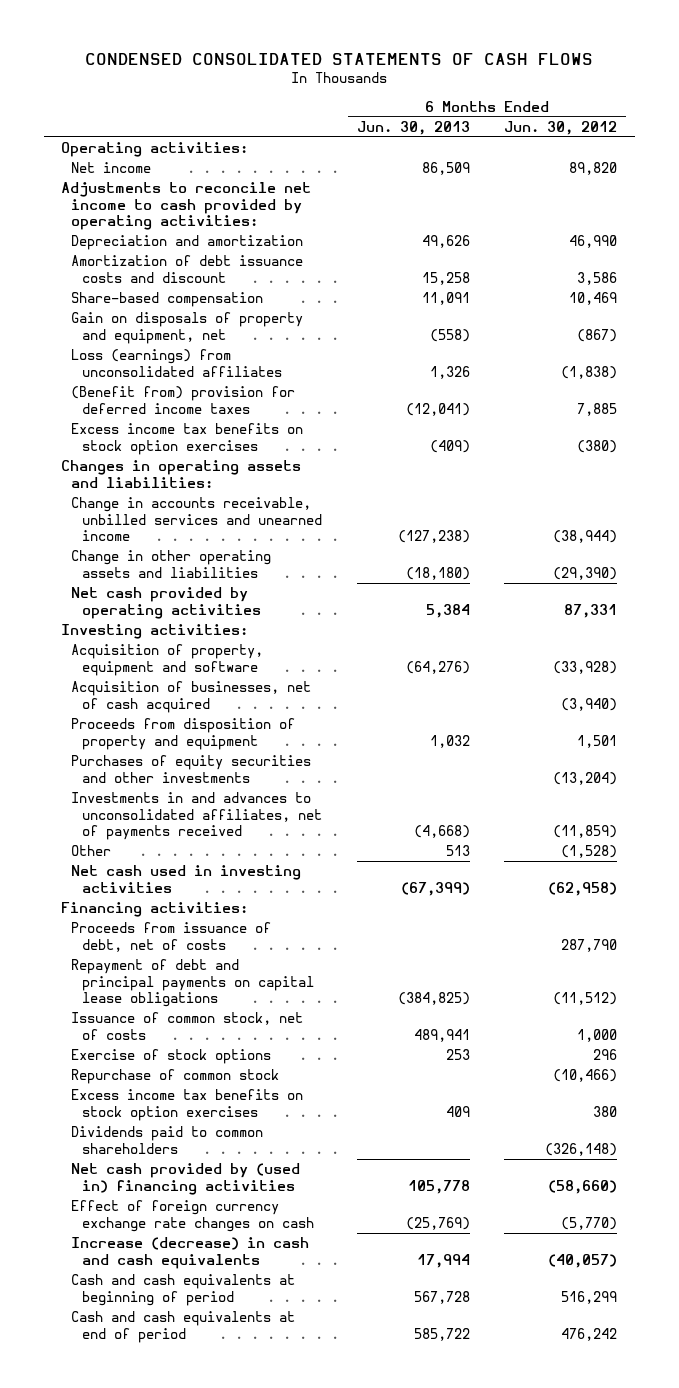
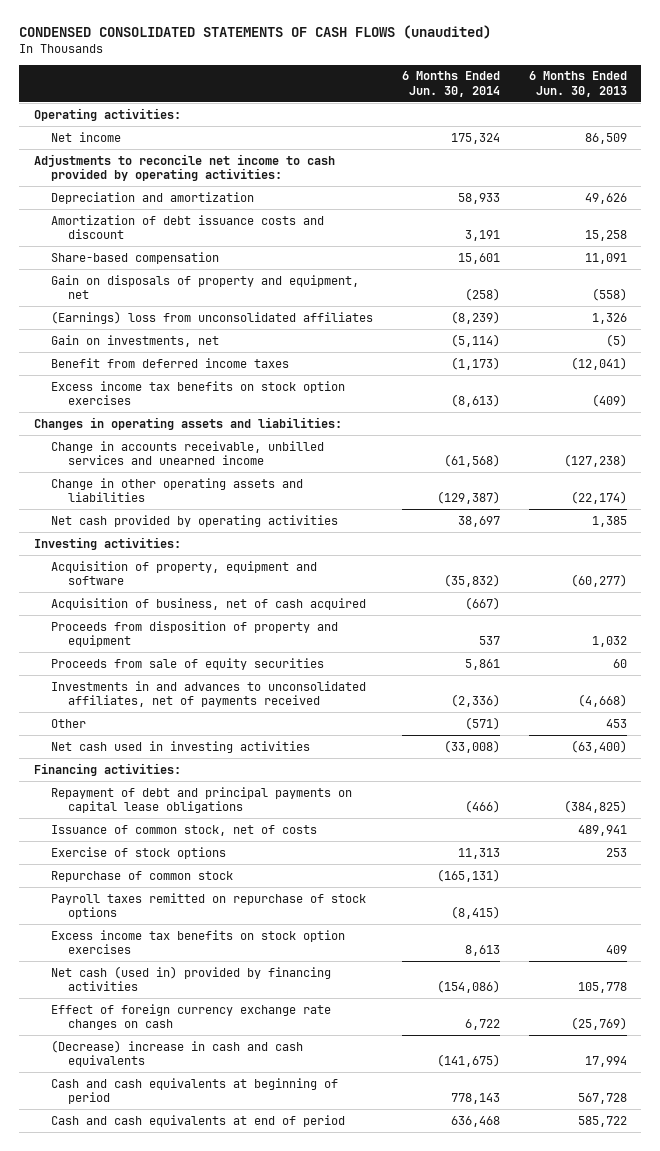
[85,52,594,65] CONDENSED CONSOLIDATED STATEMENTS OF CASH FLOWS -> [19,25,492,40] CONDENSED CONSOLIDATED STATEMENTS OF CASH FLOWS (unaudited)
[504,120,618,135] Jun. 30, 2012 -> none
none -> [401,71,500,97] 6 Months Ended Jun. 30, 2014
[71,349,282,377] Loss (earnings) from unconsolidated affiliates -> [50,310,373,324] (Earnings) loss from unconsolidated affiliates
none -> [50,334,219,347] Gain on investments, net
[71,386,296,414] (Benefit from) provision for deferred income taxes -> [50,357,289,368] Benefit from deferred income taxes
[405,566,470,580] (18,180) -> [570,490,627,504] (22,174)
[425,603,470,618] 5,384 -> [591,515,627,527] 1,385
[405,660,470,674] (64,276) -> [570,573,627,587] (60,277)
[71,681,312,713] Acquisition of businesses, net of cash acquired -> [50,597,366,610] Acquisition of business, net of cash acquired
[71,755,312,783] Purchases of equity securities and other investments -> none
none -> [50,657,324,670] Proceeds from sale of equity securities
[445,845,470,857] 513 -> [605,718,627,728] 453
[400,881,470,896] (67,399) -> [570,739,627,753] (63,400)
[71,922,272,952] Proceeds from issuance of debt, net of costs -> none
none -> [50,892,366,919] Payroll taxes remitted on repurchase of stock options
[71,1126,264,1154] Dividends paid to common shareholders -> none
[71,1163,301,1195] Net cash provided by (used in) financing activities -> [50,965,331,991] Net cash (used in) provided by financing activities
[71,1237,310,1269] Increase (decrease) in cash and cash equivalents -> [50,1039,303,1067] (Decrease) increase in cash and cash equivalents

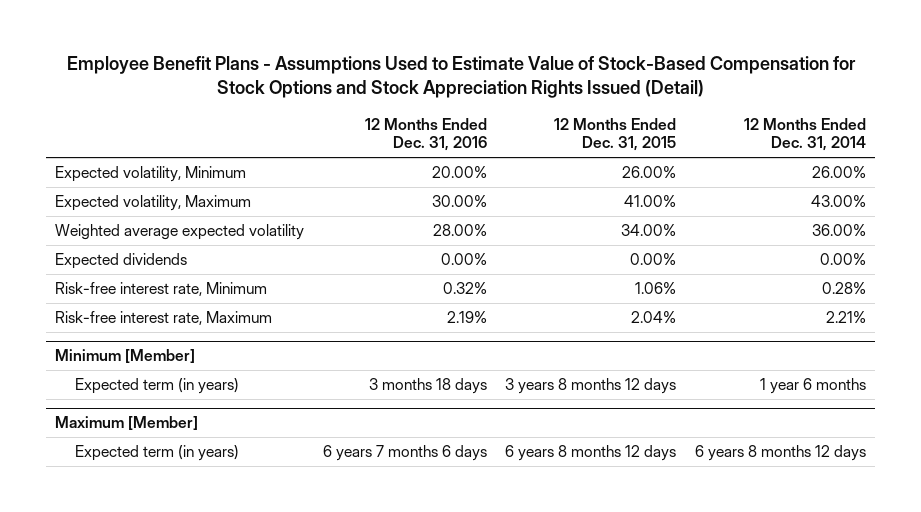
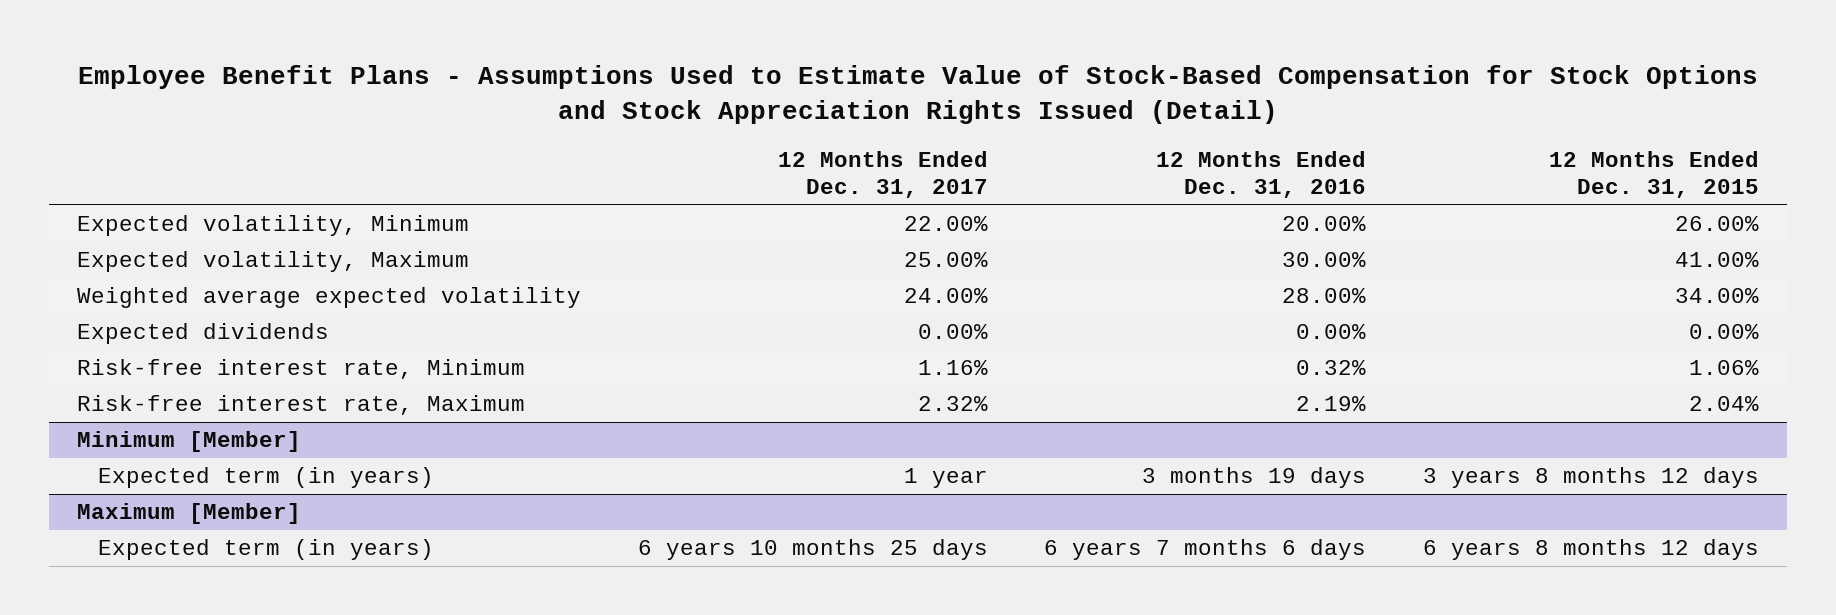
[743,117,866,152] 12 Months Ended Dec. 31, 2014 -> none
none -> [777,150,988,199] 12 Months Ended Dec. 31, 2017
[368,378,487,395] 3 months 18 days -> [1142,467,1367,489] 3 months 19 days

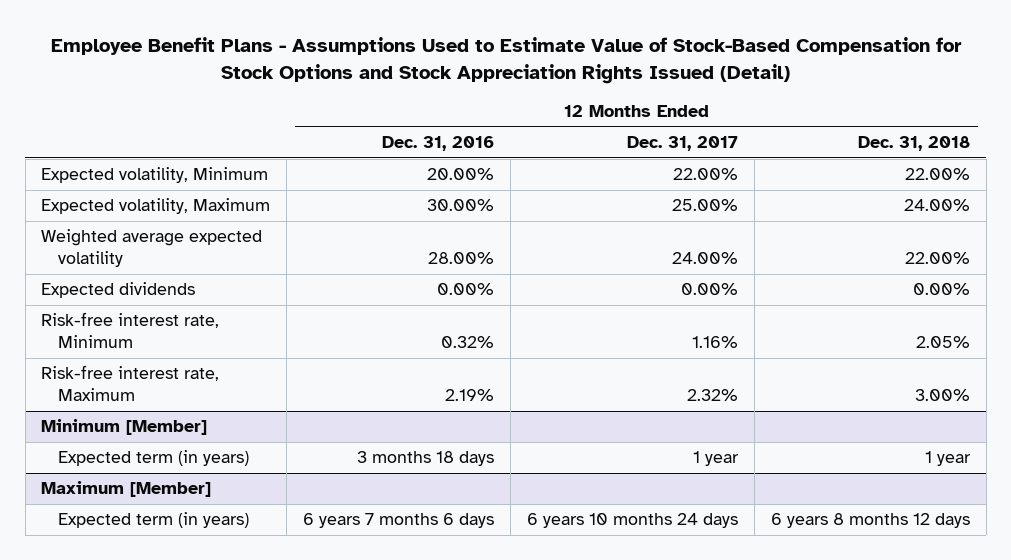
[1548,150,1759,199] 12 Months Ended Dec. 31, 2015 -> none
none -> [858,136,971,152] Dec. 31, 2018
[1142,467,1367,489] 3 months 19 days -> [357,451,495,467] 3 months 18 days
[637,539,988,561] 6 years 10 months 25 days -> [527,513,739,529] 6 years 10 months 24 days

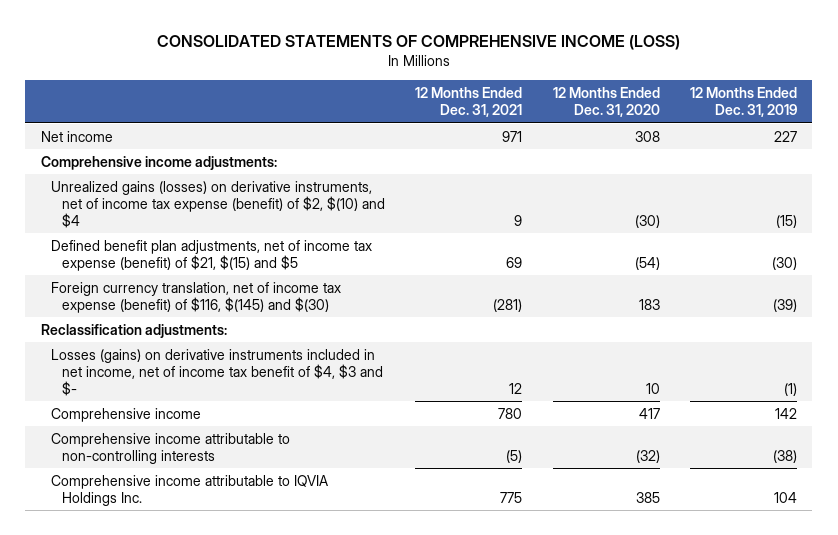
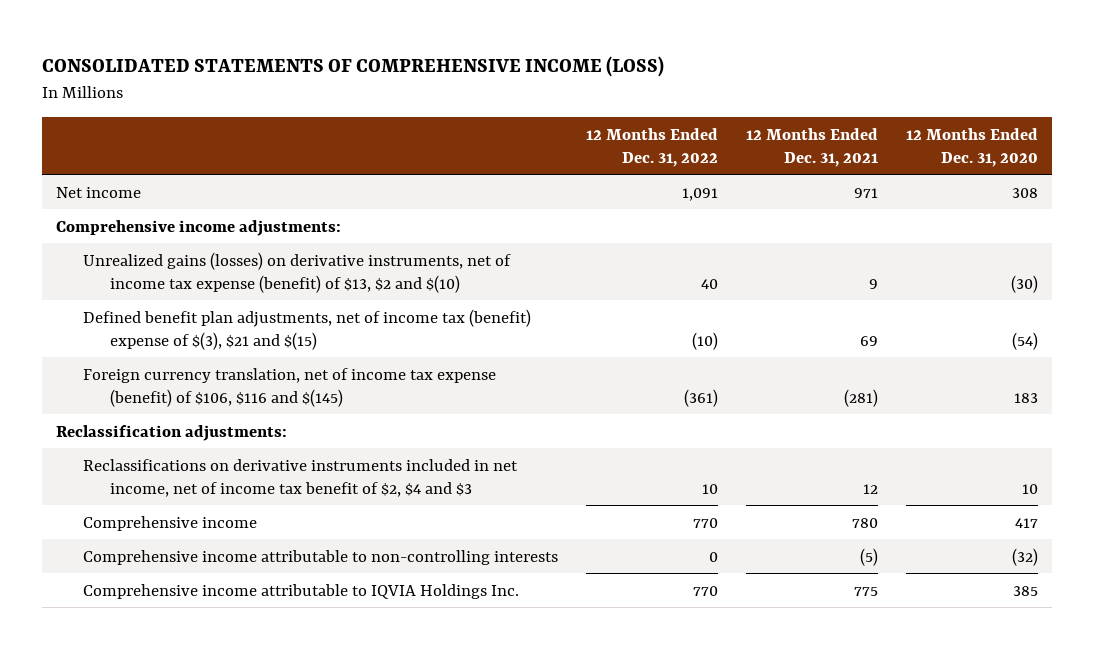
[690,87,798,118] 12 Months Ended Dec. 31, 2019 -> none
none -> [586,127,719,167] 12 Months Ended Dec. 31, 2022
[51,180,385,228] Unrealized gains (losses) on derivative instruments, net of income tax expense (benefit) of $2, $(10) and $4 -> [83,251,512,293] Unrealized gains (losses) on derivative instruments, net of income tax expense (benefit) of $13, $2 and $(10)
[51,239,373,271] Defined benefit plan adjustments, net of income tax expense (benefit) of $21, $(15) and $5 -> [83,308,532,350] Defined benefit plan adjustments, net of income tax (benefit) expense of $(3), $21 and $(15)
[51,281,342,313] Foreign currency translation, net of income tax expense (benefit) of $116, $(145) and $(30) -> [83,367,497,407] Foreign currency translation, net of income tax expense (benefit) of $106, $116 and $(145)
[51,348,383,396] Losses (gains) on derivative instruments included in net income, net of income tax benefit of $4, $3 and $- -> [83,458,519,497] Reclassifications on derivative instruments included in net income, net of income tax benefit of $2, $4 and $3

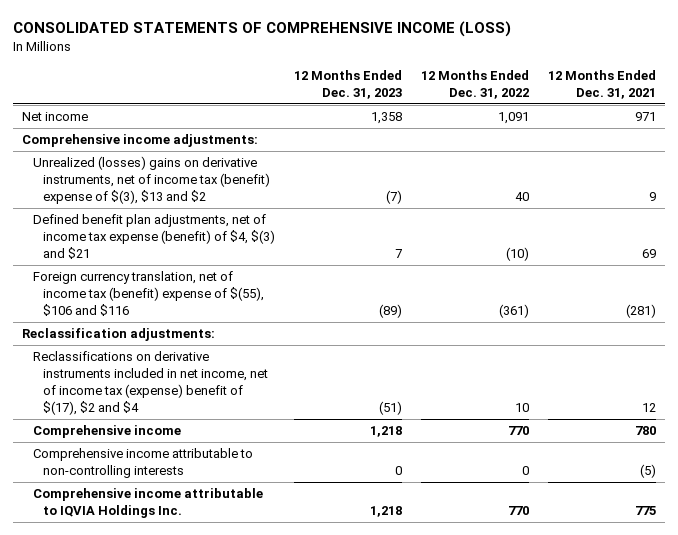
[906,127,1039,167] 12 Months Ended Dec. 31, 2020 -> none
none -> [293,69,402,99] 12 Months Ended Dec. 31, 2023
[83,251,512,293] Unrealized gains (losses) on derivative instruments, net of income tax expense (benefit) of $13, $2 and $(10) -> [32,156,270,204] Unrealized (losses) gains on derivative instruments, net of income tax (benefit) expense of $(3), $13 and $2
[83,308,532,350] Defined benefit plan adjustments, net of income tax (benefit) expense of $(3), $21 and $(15) -> [32,214,275,259] Defined benefit plan adjustments, net of income tax expense (benefit) of $4, $(3) and $21
[83,367,497,407] Foreign currency translation, net of income tax expense (benefit) of $106, $116 and $(145) -> [32,271,264,316] Foreign currency translation, net of income tax (benefit) expense of $(55), $106 and $116
[83,458,519,497] Reclassifications on derivative instruments included in net income, net of income tax benefit of $2, $4 and $3 -> [32,351,268,415] Reclassifications on derivative instruments included in net income, net of income tax (expense) benefit of $(17), $2 and $4

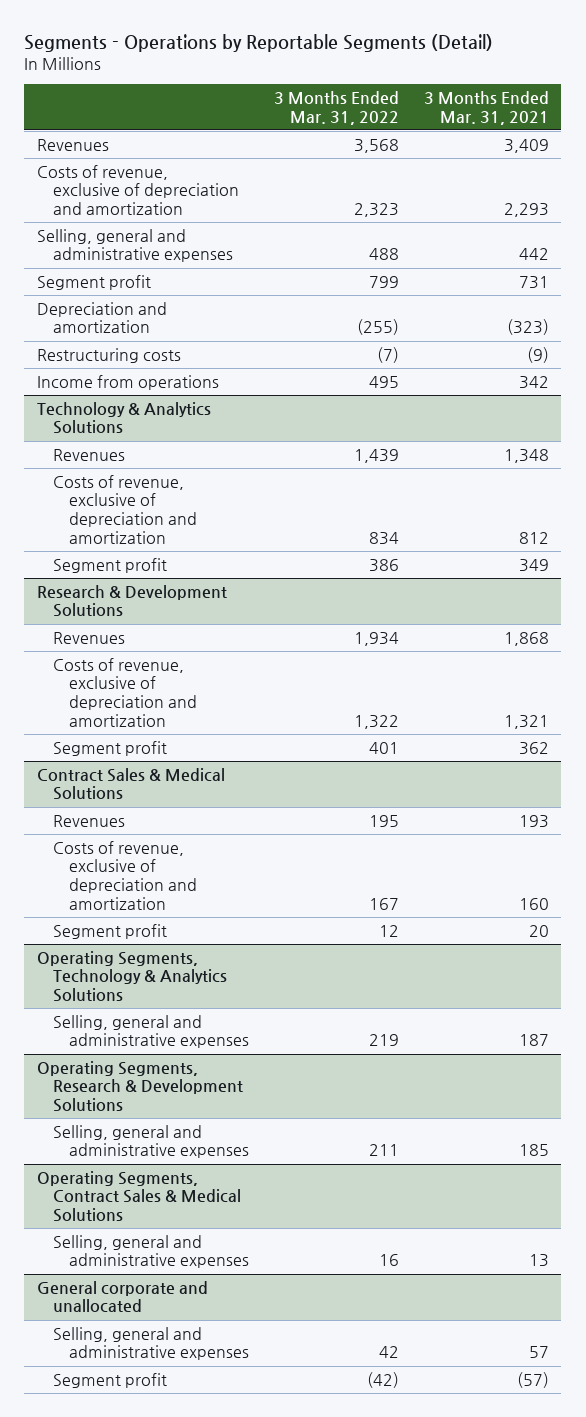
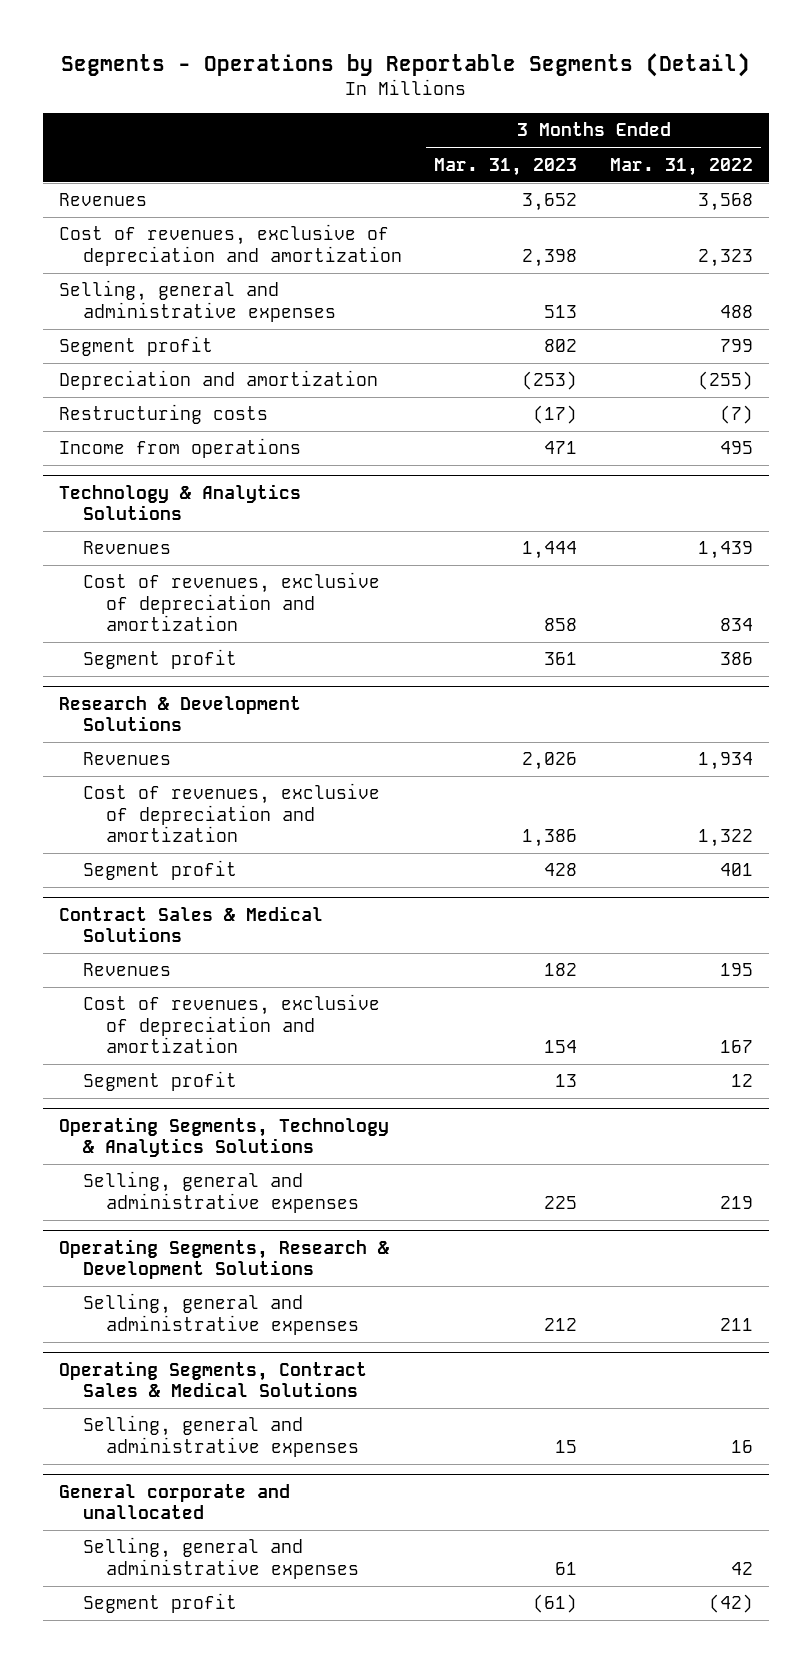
[423,90,549,125] 3 Months Ended Mar. 31, 2021 -> none
none -> [434,157,578,176] Mar. 31, 2023
[36,164,239,216] Costs of revenue, exclusive of depreciation and amortization -> [59,224,402,266] Cost of revenues, exclusive of depreciation and amortization
[52,474,197,544] Costs of revenue, exclusive of depreciation and amortization -> [82,572,380,631] Cost of revenues, exclusive of depreciation and amortization
[52,657,197,727] Costs of revenue, exclusive of depreciation and amortization -> [82,783,380,842] Cost of revenues, exclusive of depreciation and amortization
[52,840,197,910] Costs of revenue, exclusive of depreciation and amortization -> [82,994,380,1053] Cost of revenues, exclusive of depreciation and amortization

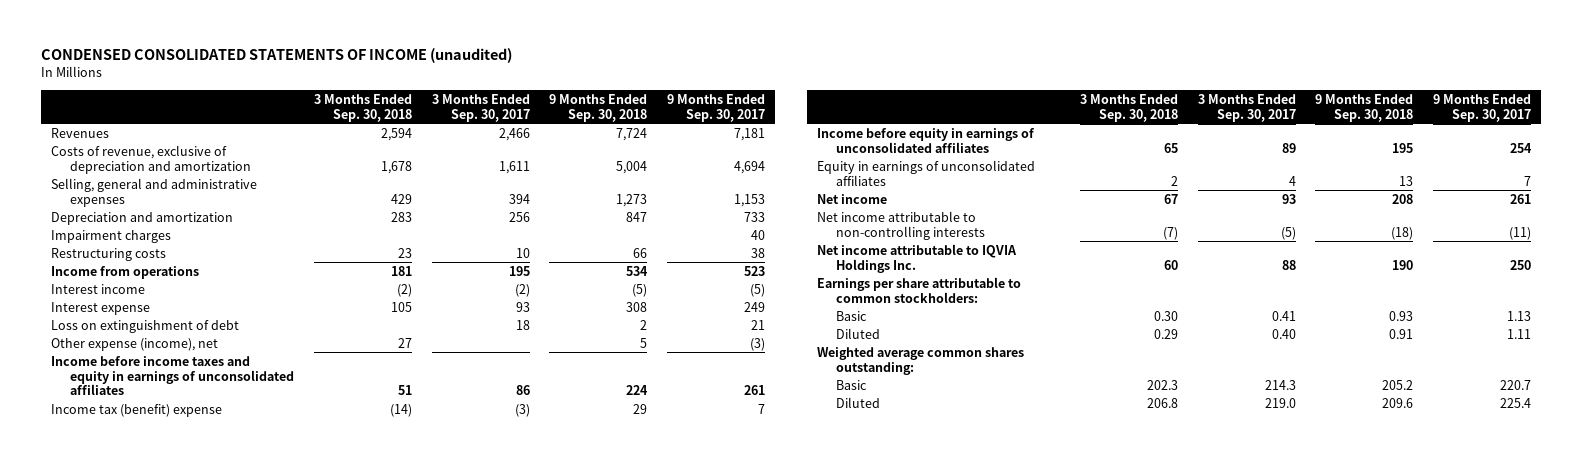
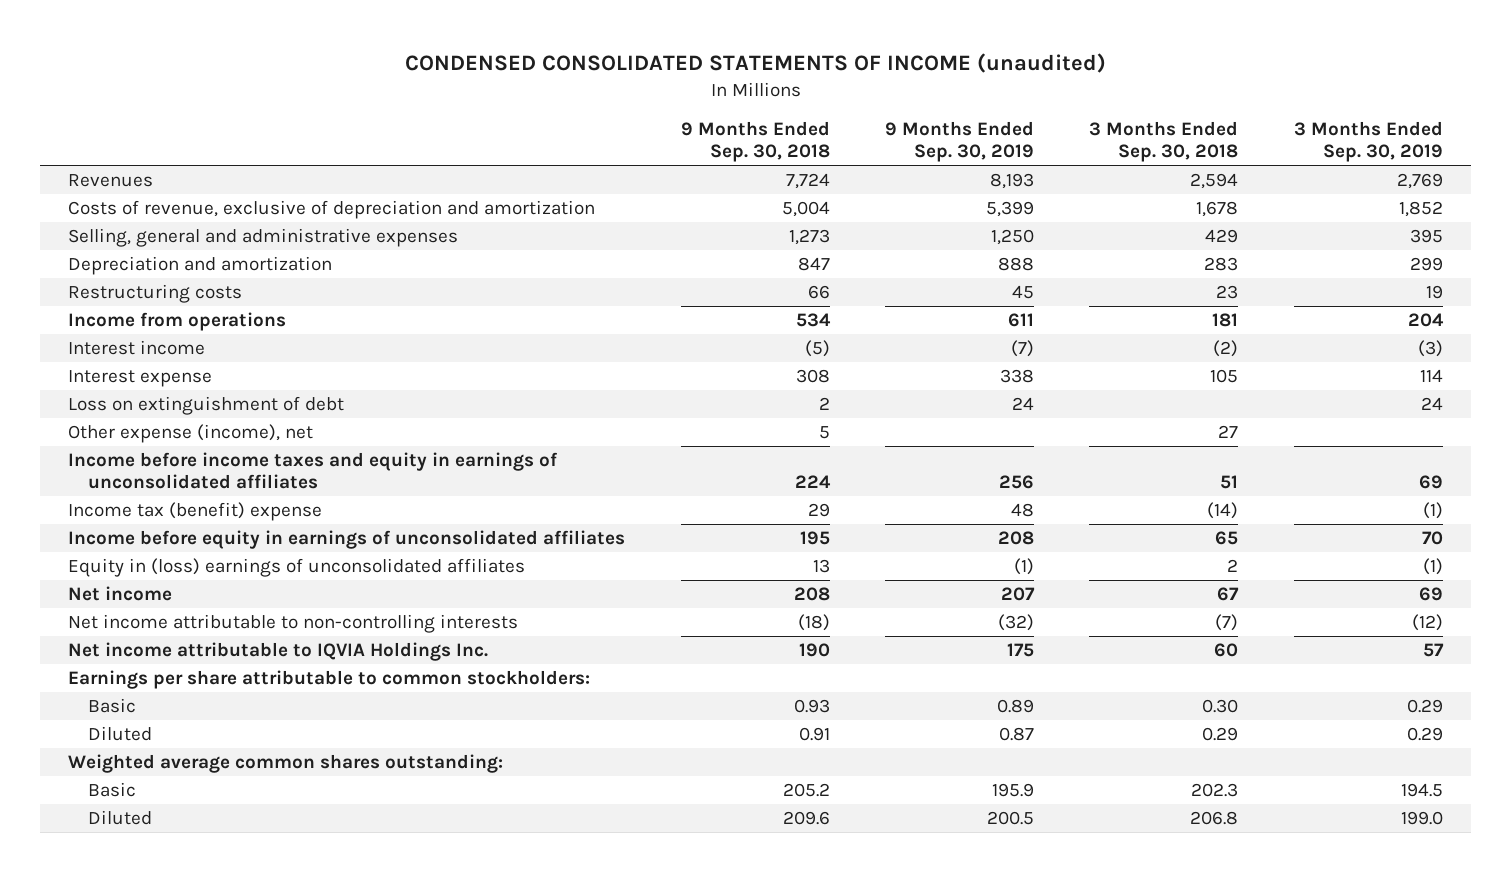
[431,93,530,122] 3 Months Ended Sep. 30, 2017 -> none
[667,93,766,122] 9 Months Ended Sep. 30, 2017 -> none
none -> [885,121,1035,163] 9 Months Ended Sep. 30, 2019
none -> [1293,121,1443,163] 3 Months Ended Sep. 30, 2019
[50,229,171,243] Impairment charges -> none
[816,159,1035,186] Equity in earnings of unconsolidated affiliates -> [68,558,526,578] Equity in (loss) earnings of unconsolidated affiliates

